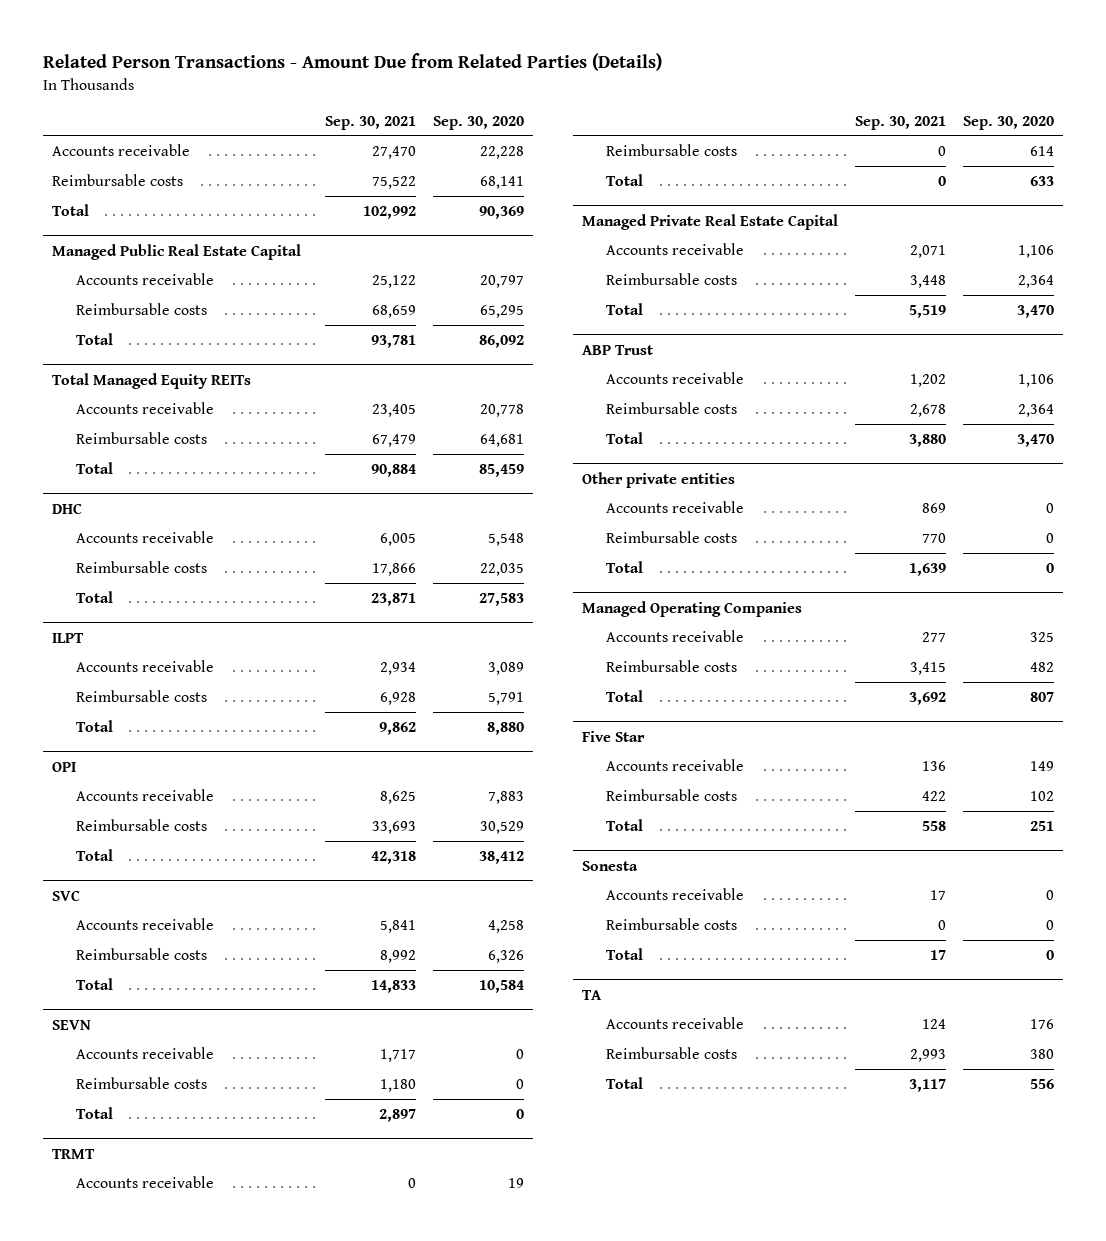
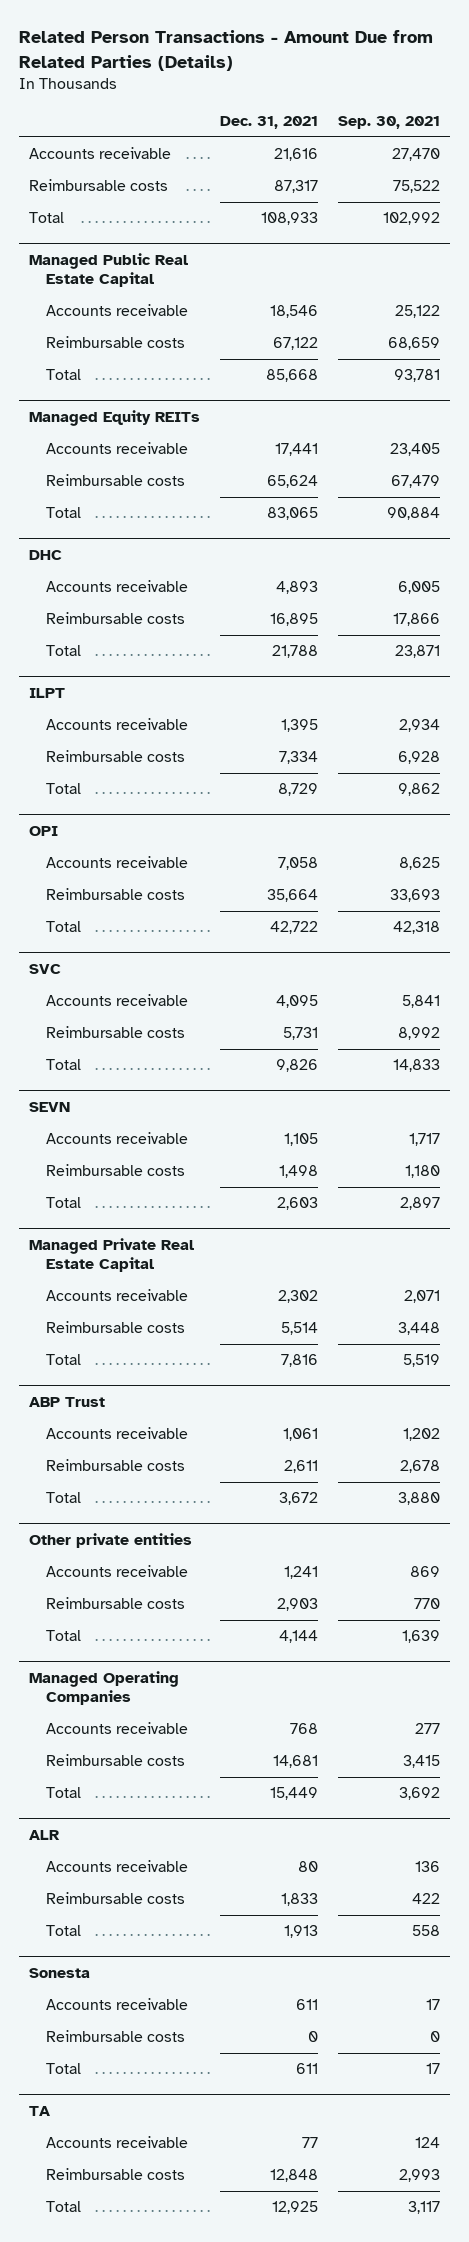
[433,115,525,130] Sep. 30, 2020 -> none
none -> [219,116,318,130] Dec. 31, 2021
[51,372,251,389] Total Managed Equity REITs -> [28,410,200,427] Managed Equity REITs
[51,1148,95,1159] TRMT -> none
[76,1175,215,1188] Accounts receivable -> none
[606,143,738,156] Reimbursable costs -> none
[606,173,644,186] Total -> none
[581,730,645,742] Five Star -> none
none -> [28,1830,60,1841] ALR

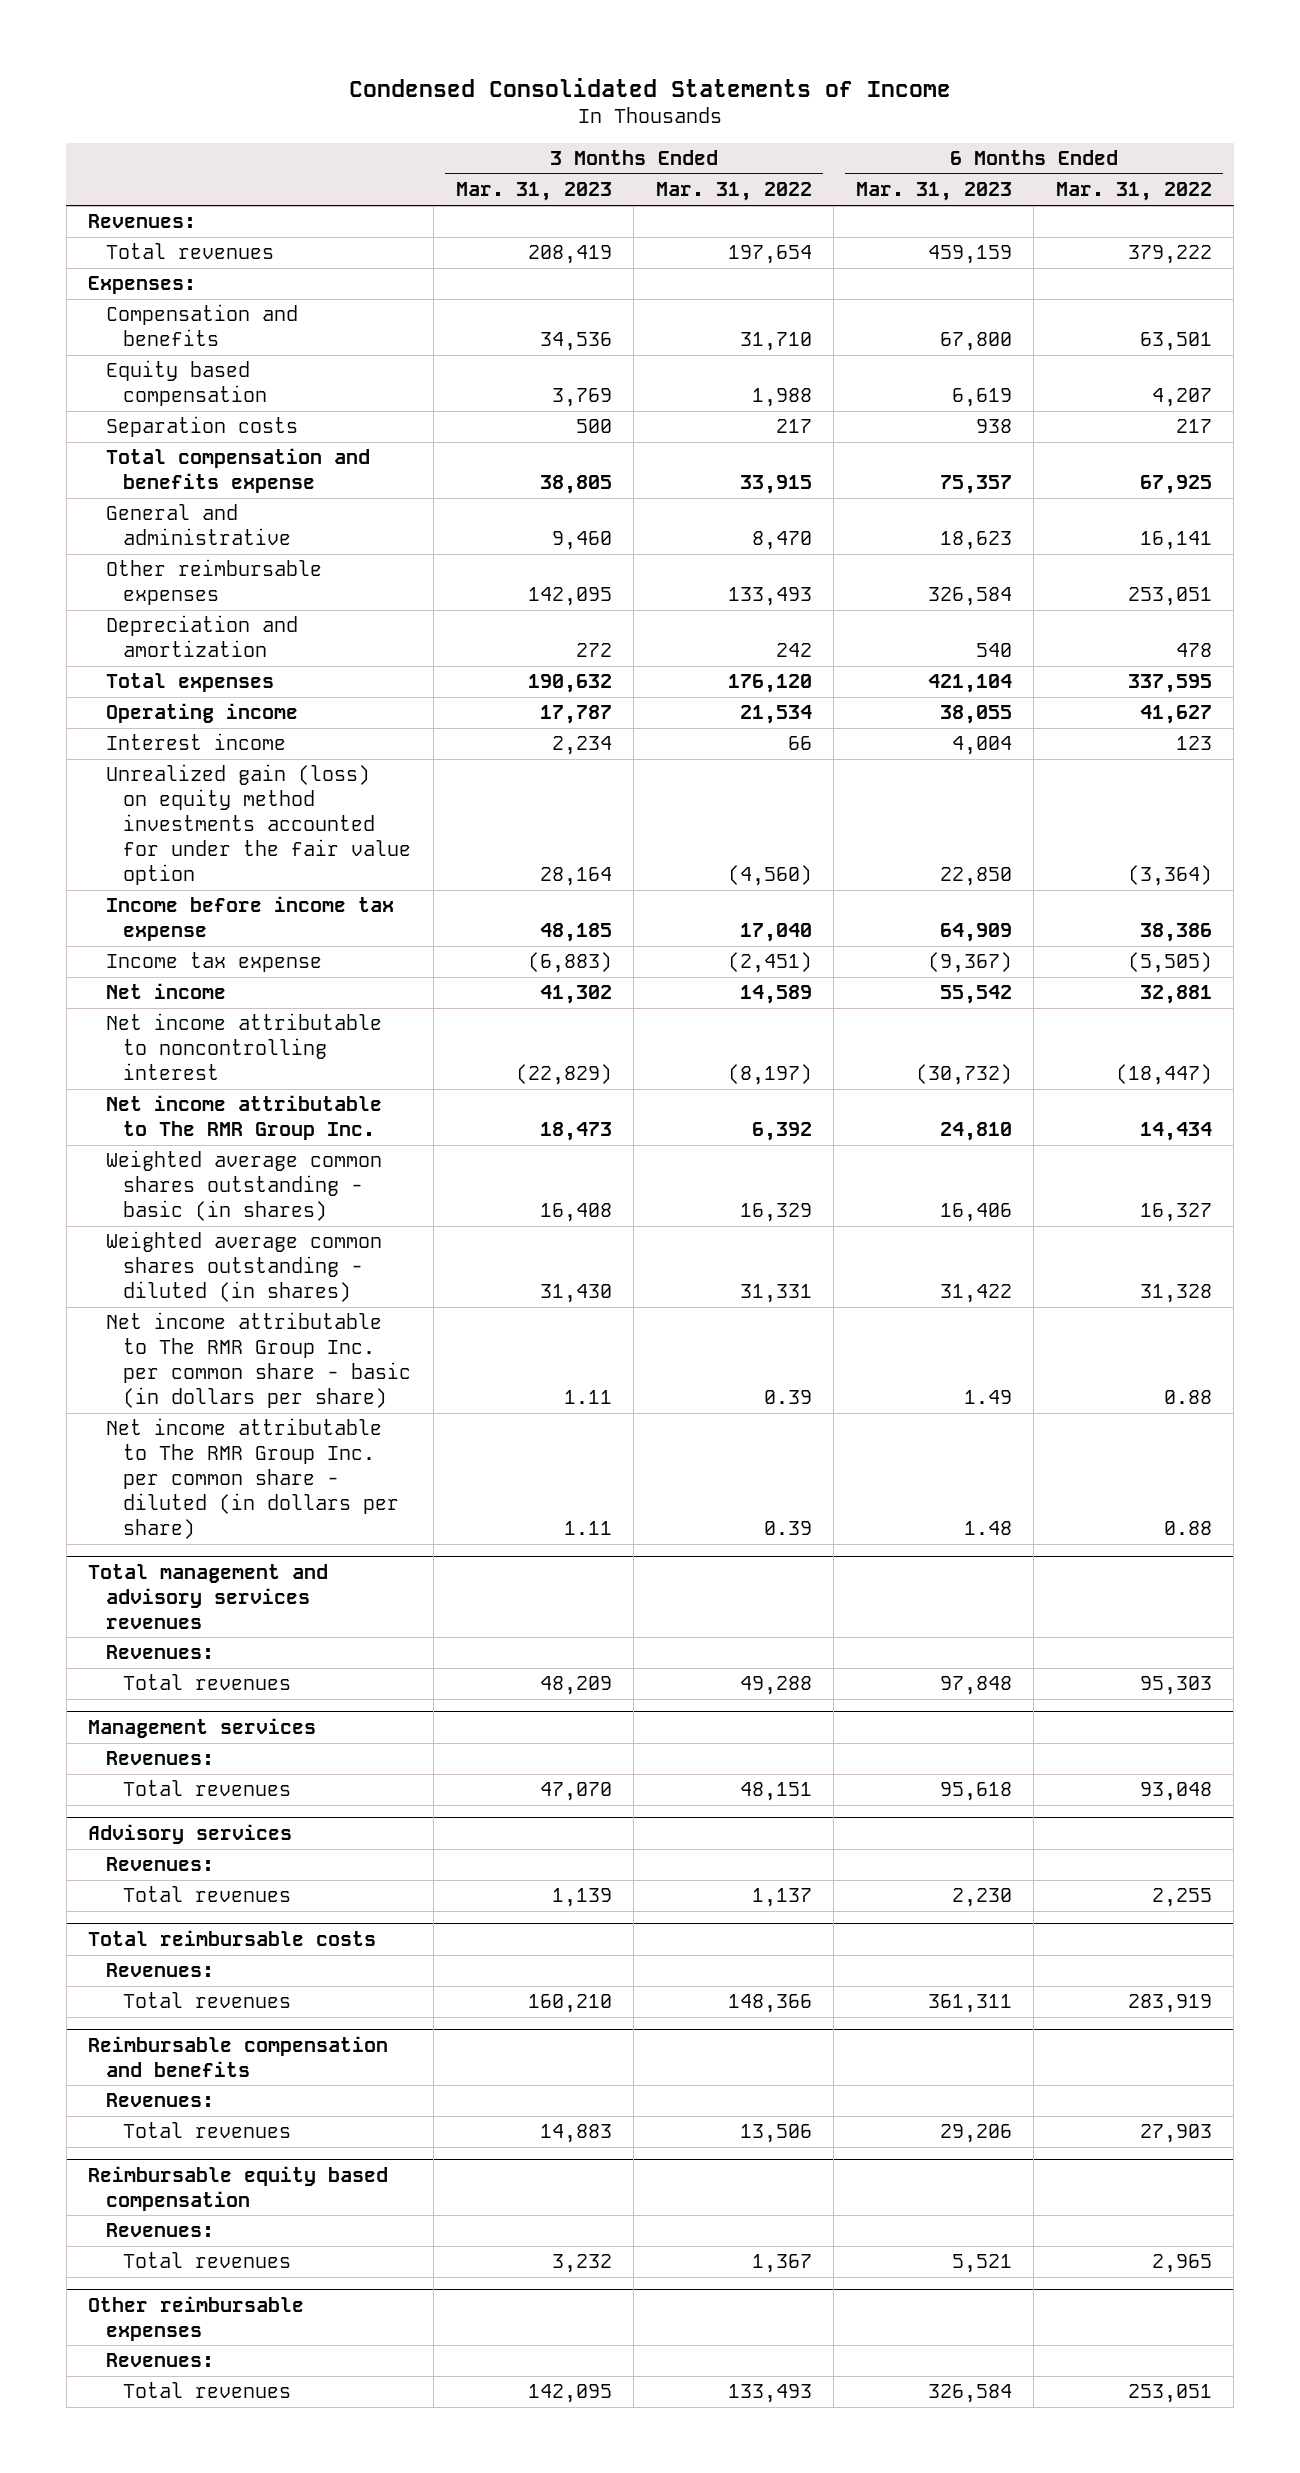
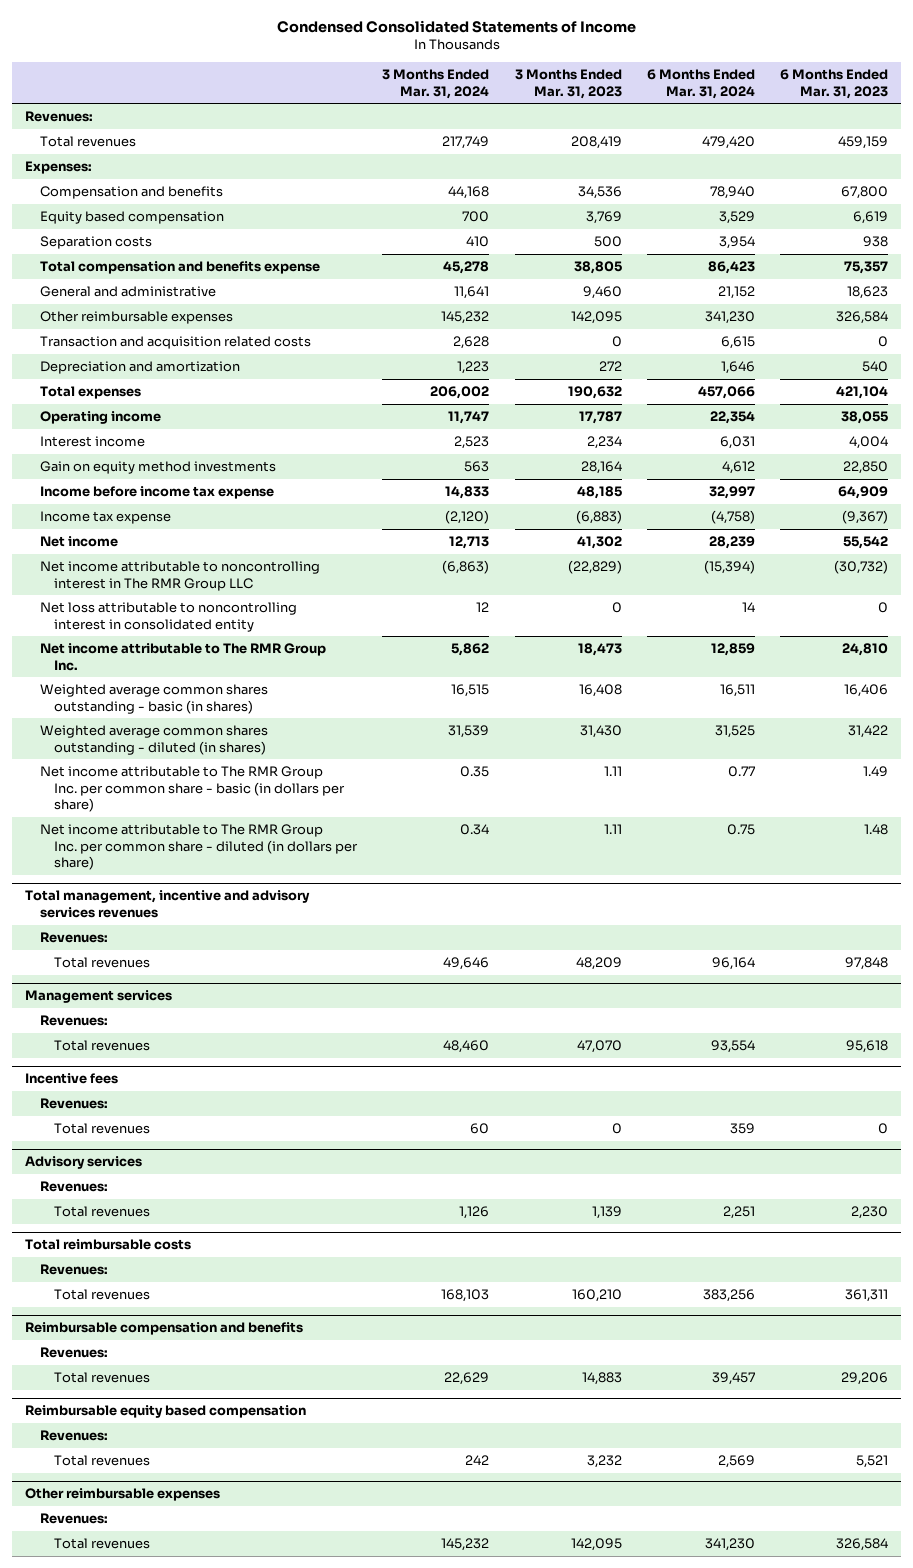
[655,182,812,202] Mar. 31, 2022 -> none
[1055,182,1212,202] Mar. 31, 2022 -> none
none -> [382,69,490,99] 3 Months Ended Mar. 31, 2024
none -> [647,69,756,99] 6 Months Ended Mar. 31, 2024
none -> [39,336,311,350] Transaction and acquisition related costs
[105,764,412,886] Unrealized gain (loss) on equity method investments accounted for under the fair value option -> [39,461,276,475] Gain on equity method investments
[105,1013,382,1081] Net income attributable to noncontrolling interest -> [39,561,320,591] Net income attributable to noncontrolling interest in The RMR Group LLC
none -> [39,602,297,632] Net loss attributable to noncontrolling interest in consolidated entity
[88,1563,329,1629] Total management and advisory services revenues -> [24,890,310,918] Total management, incentive and advisory services revenues
none -> [24,1073,118,1085] Incentive fees
none -> [39,1098,108,1110] Revenues:
none -> [54,1123,151,1135] Total revenues

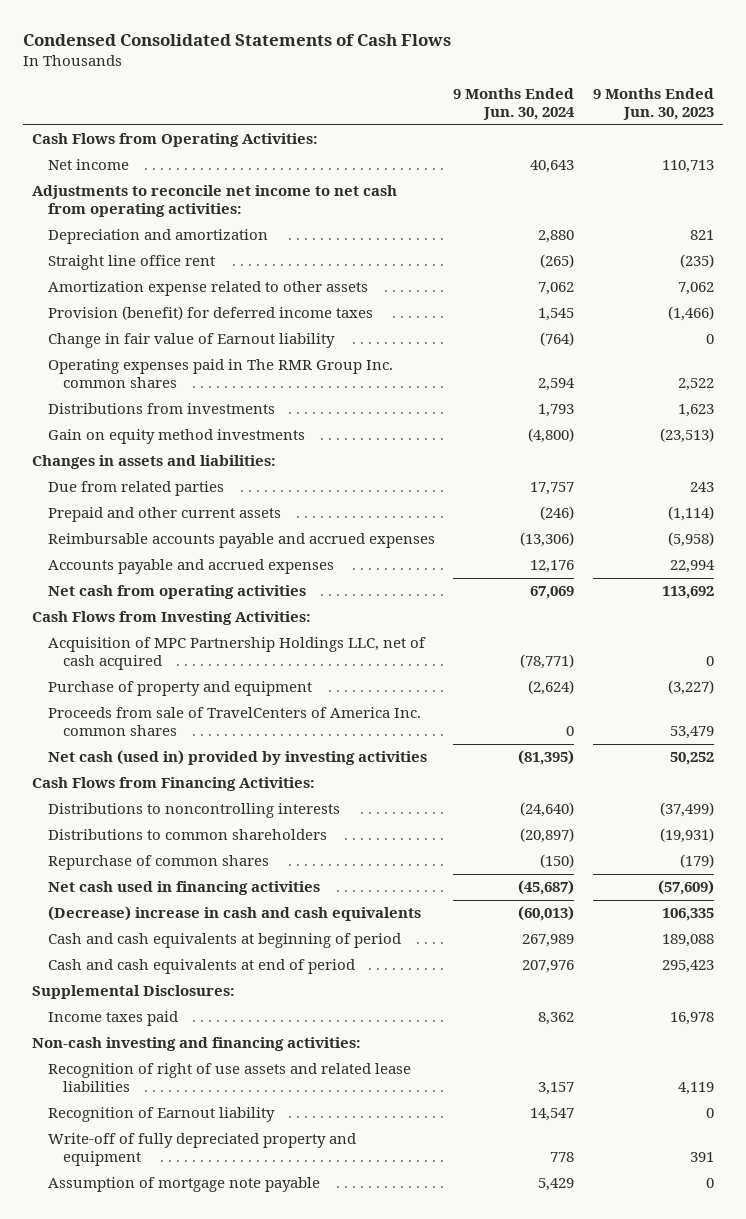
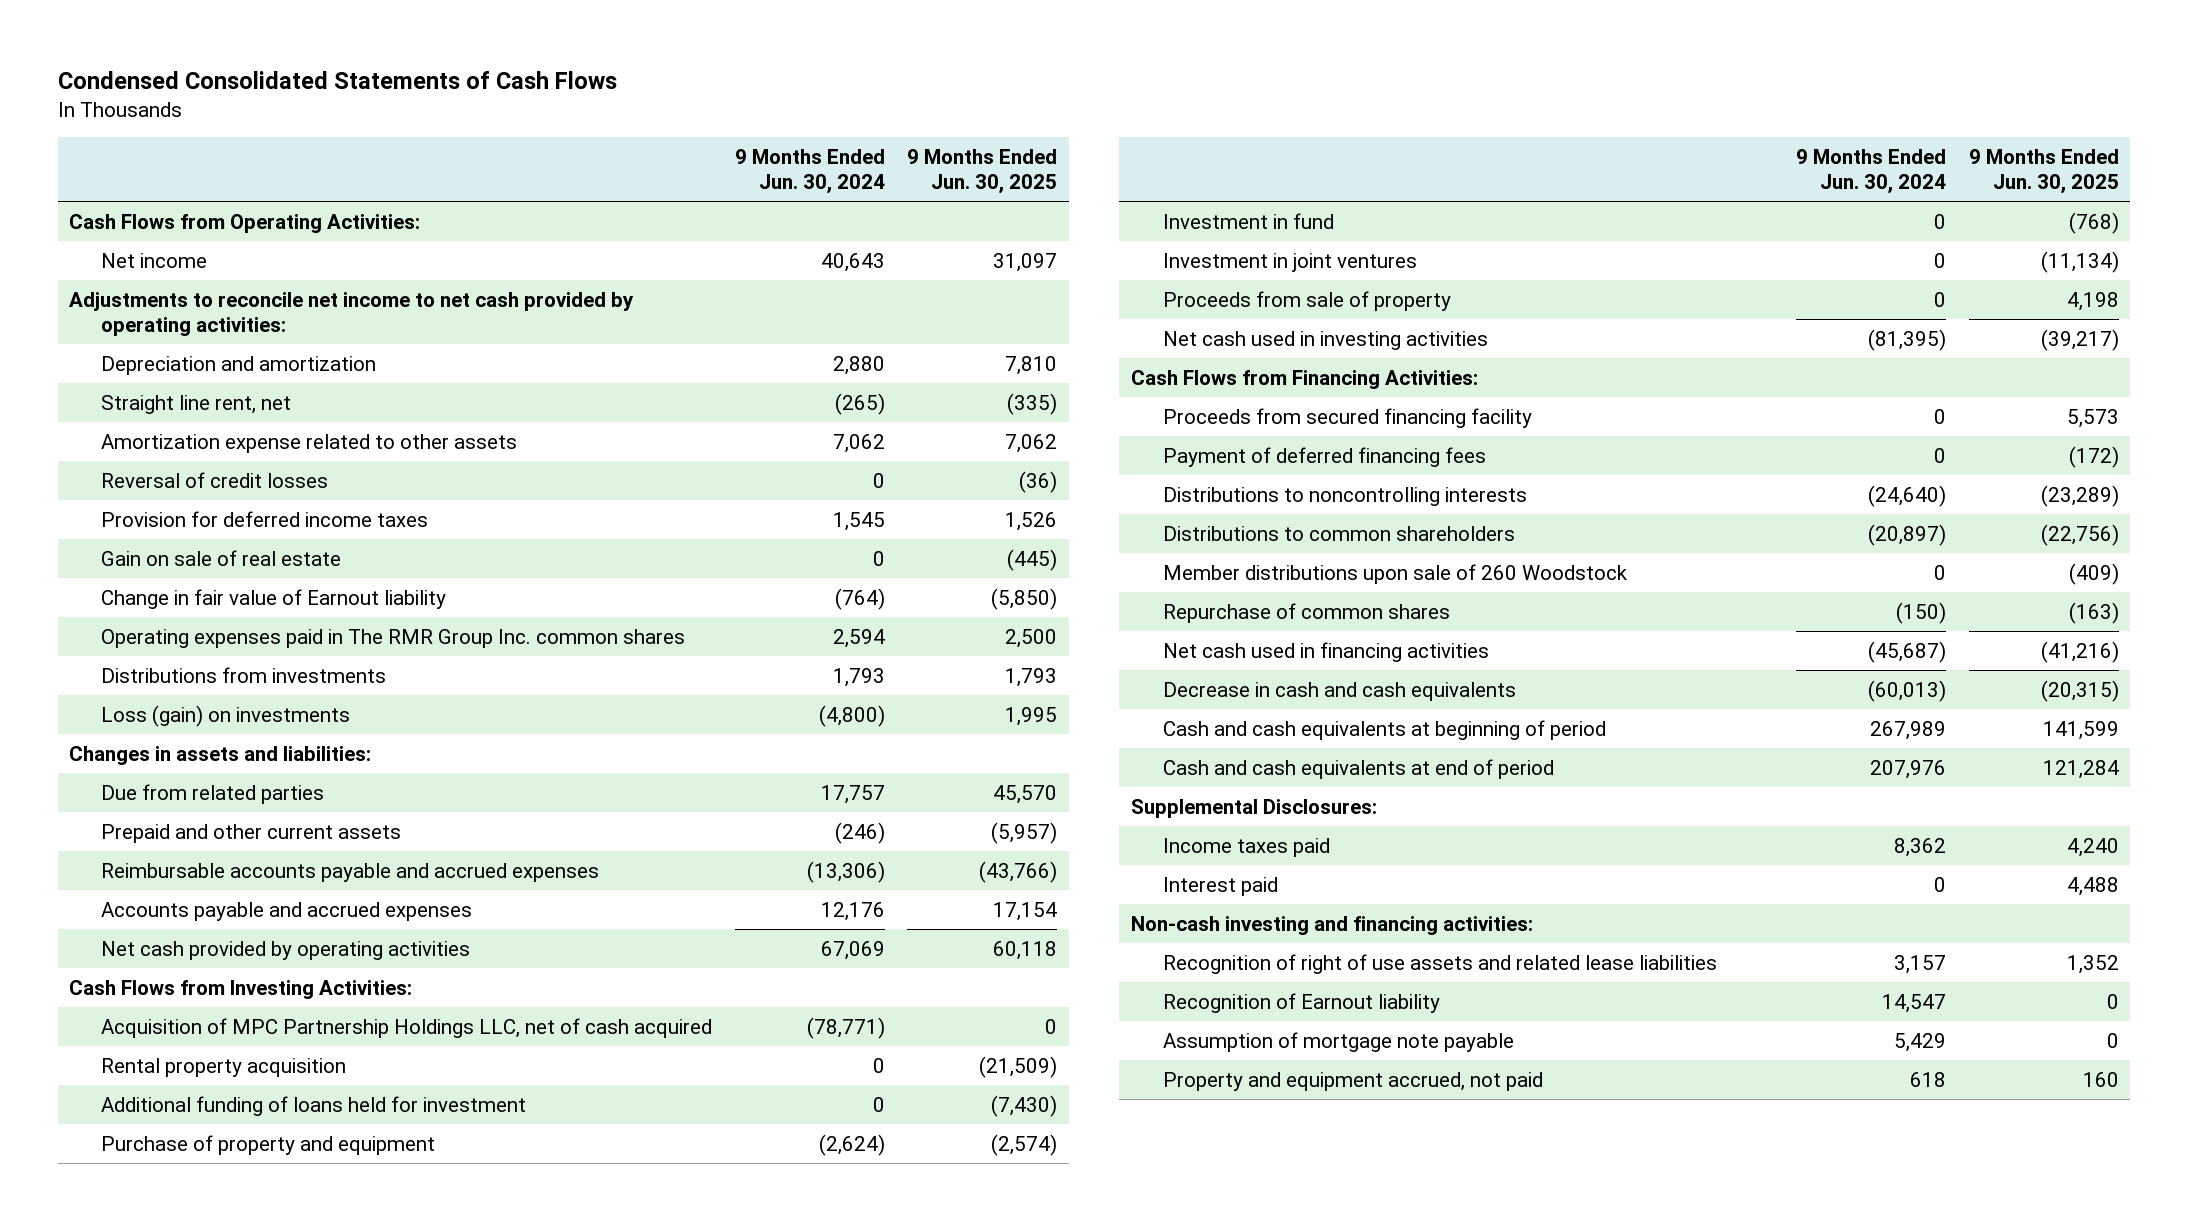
[593,88,715,120] 9 Months Ended Jun. 30, 2023 -> none
none -> [907,148,1058,195] 9 Months Ended Jun. 30, 2025
[32,185,398,218] Adjustments to reconcile net income to net cash from operating activities: -> [69,291,635,337] Adjustments to reconcile net income to net cash provided by operating activities:
[47,255,215,271] Straight line office rent -> [101,394,292,414] Straight line rent, net
none -> [101,471,329,488] Reversal of credit losses
[47,306,373,321] Provision (benefit) for deferred income taxes -> [101,510,429,527] Provision for deferred income taxes
none -> [101,549,342,566] Gain on sale of real estate
[47,429,305,445] Gain on equity method investments -> [101,704,351,727] Loss (gain) on investments
[47,585,306,600] Net cash from operating activities -> [101,940,471,960] Net cash provided by operating activities
none -> [101,1057,347,1077] Rental property acquisition
none -> [101,1095,527,1116] Additional funding of loans held for investment
[47,707,421,737] Proceeds from sale of TravelCenters of America Inc. common shares -> none
none -> [1162,212,1334,229] Investment in fund
none -> [1162,252,1417,272] Investment in joint ventures
none -> [1162,290,1451,311] Proceeds from sale of property
[47,750,427,766] Net cash (used in) provided by investing activities -> [1162,330,1488,350] Net cash used in investing activities
none -> [1162,407,1532,428] Proceeds from secured financing facility
none -> [1162,446,1486,467] Payment of deferred financing fees
none -> [1162,563,1627,584] Member distributions upon sale of 260 Woodstock
[47,906,421,922] (Decrease) increase in cash and cash equivalents -> [1162,681,1516,701] Decrease in cash and cash equivalents
none -> [1162,876,1278,896] Interest paid
[47,1133,356,1167] Write-off of fully depreciated property and equipment -> none
none -> [1162,1071,1543,1091] Property and equipment accrued, not paid

